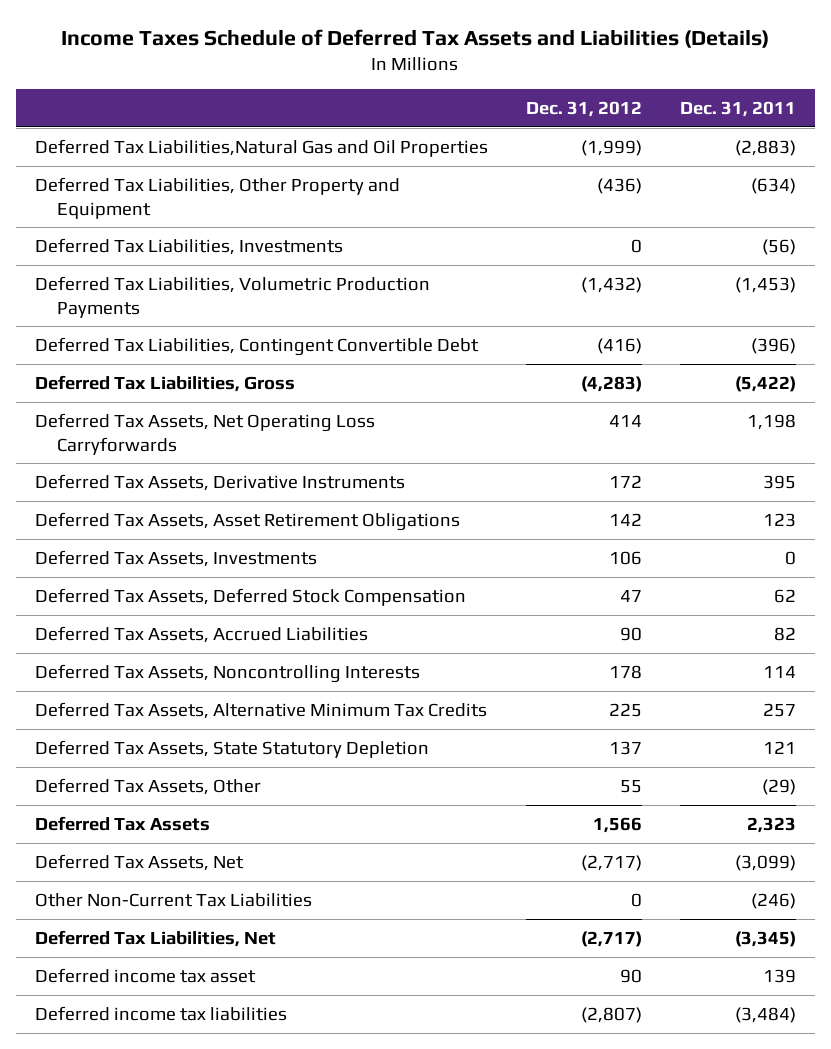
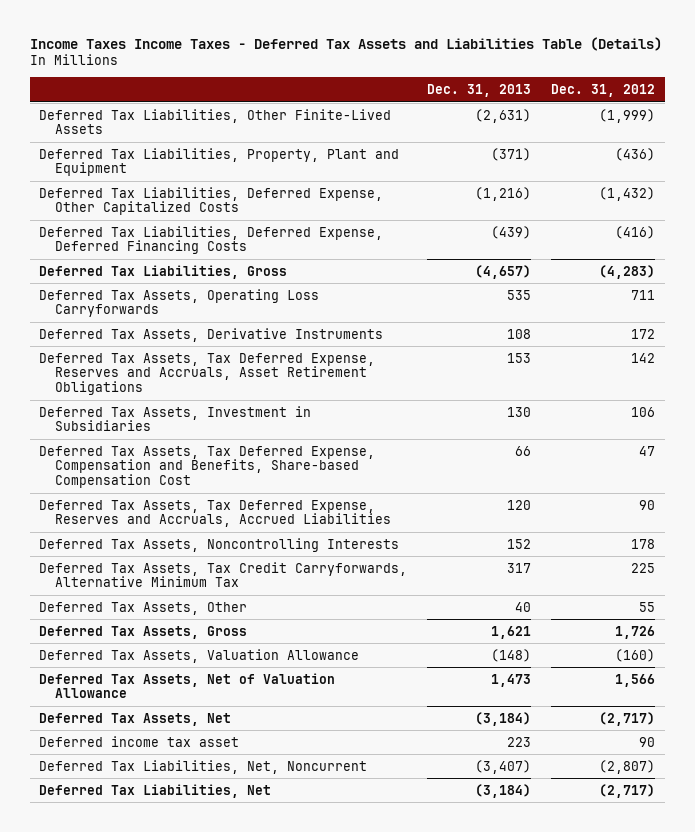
[61,28,770,48] Income Taxes Schedule of Deferred Tax Assets and Liabilities (Details) -> [29,36,662,51] Income Taxes Income Taxes - Deferred Tax Assets and Liabilities Table (Details)
[679,100,796,117] Dec. 31, 2011 -> none
none -> [427,84,532,98] Dec. 31, 2013
[35,238,344,256] Deferred Tax Liabilities, Investments -> none
[35,139,489,158] Deferred Tax Liabilities,Natural Gas and Oil Properties -> [39,108,392,135] Deferred Tax Liabilities, Other Finite-Lived Assets
[35,177,401,219] Deferred Tax Liabilities, Other Property and Equipment -> [39,147,400,177] Deferred Tax Liabilities, Property, Plant and Equipment
[35,276,431,318] Deferred Tax Liabilities, Volumetric Production Payments -> [39,186,384,216] Deferred Tax Liabilities, Deferred Expense, Other Capitalized Costs
[35,337,480,357] Deferred Tax Liabilities, Contingent Convertible Debt -> [39,225,384,255] Deferred Tax Liabilities, Deferred Expense, Deferred Financing Costs
[35,413,376,455] Deferred Tax Assets, Net Operating Loss Carryforwards -> [39,288,320,318] Deferred Tax Assets, Operating Loss Carryforwards
[608,415,642,428] 414 -> [631,289,656,300] 711
[35,512,461,532] Deferred Tax Assets, Asset Retirement Obligations -> [39,352,376,396] Deferred Tax Assets, Tax Deferred Expense, Reserves and Accruals, Asset Retirement Obligations
[35,550,318,568] Deferred Tax Assets, Investments -> [39,405,312,432] Deferred Tax Assets, Investment in Subsidiaries
[35,588,467,607] Deferred Tax Assets, Deferred Stock Compensation -> [39,445,376,489] Deferred Tax Assets, Tax Deferred Expense, Compensation and Benefits, Share-based Compensation Cost
[35,626,369,644] Deferred Tax Assets, Accrued Liabilities -> [39,499,391,528] Deferred Tax Assets, Tax Deferred Expense, Reserves and Accruals, Accrued Liabilities
[35,740,430,759] Deferred Tax Assets, State Statutory Depletion -> none
[35,702,488,720] Deferred Tax Assets, Alternative Minimum Tax Credits -> [39,561,408,588] Deferred Tax Assets, Tax Credit Carryforwards, Alternative Minimum Tax
[35,816,211,832] Deferred Tax Assets -> [39,625,248,639] Deferred Tax Assets, Gross
[592,817,642,834] 1,566 -> [615,625,656,639] 1,726
none -> [39,648,360,663] Deferred Tax Assets, Valuation Allowance
none -> [39,672,336,699] Deferred Tax Assets, Net of Valuation Allowance
[35,893,313,908] Other Non-Current Tax Liabilities -> none
[35,1006,288,1022] Deferred income tax liabilities -> [39,759,368,774] Deferred Tax Liabilities, Net, Noncurrent
[35,930,277,948] Deferred Tax Liabilities, Net -> [39,783,272,798] Deferred Tax Liabilities, Net

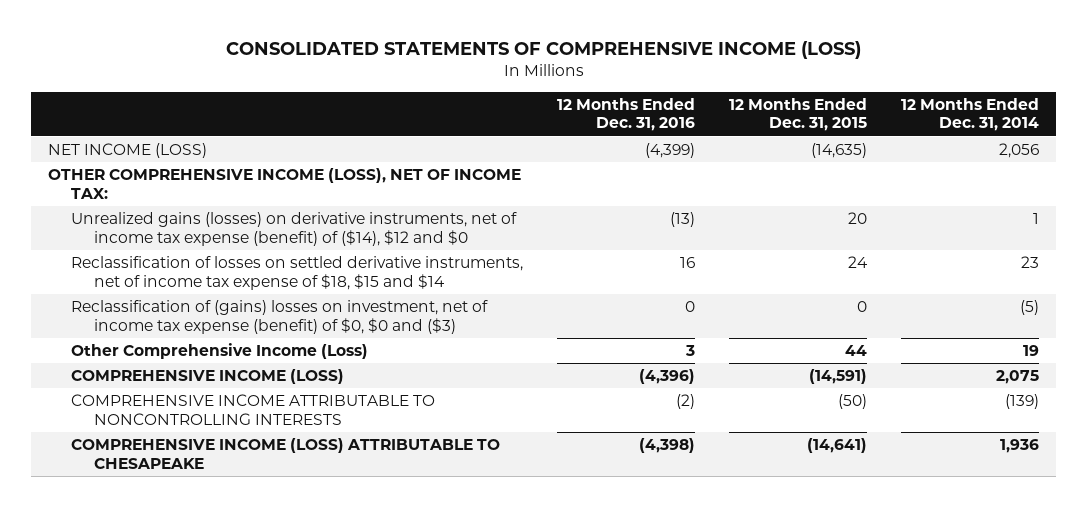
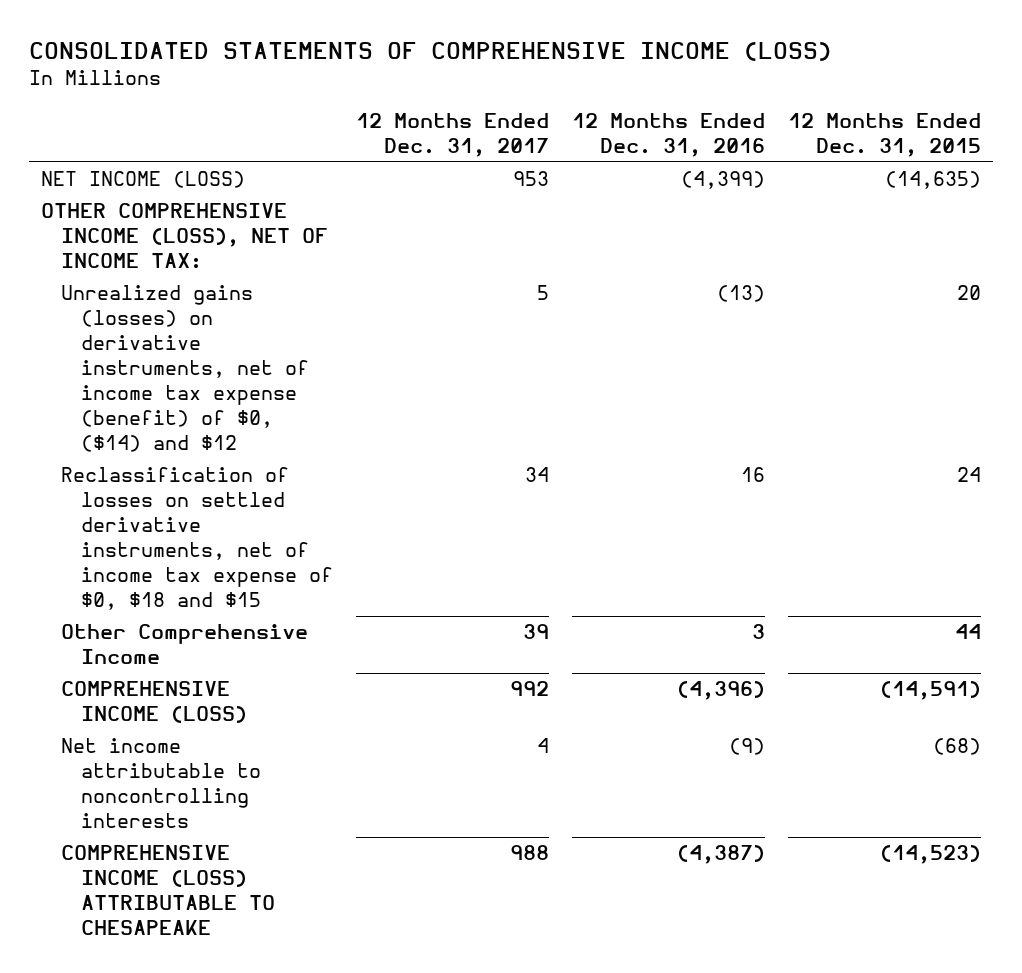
[901,97,1040,132] 12 Months Ended Dec. 31, 2014 -> none
none -> [355,113,549,158] 12 Months Ended Dec. 31, 2017
[71,299,489,334] Reclassification of (gains) losses on investment, net of income tax expense (benefit) of $0, $0 and ($3) -> none
[71,211,518,246] Unrealized gains (losses) on derivative instruments, net of income tax expense (benefit) of ($14), $12 and $0 -> [60,285,309,453] Unrealized gains (losses) on derivative instruments, net of income tax expense (benefit) of $0, ($14) and $12
[71,255,524,290] Reclassification of losses on settled derivative instruments, net of income tax expense of $18, $15 and $14 -> [60,467,333,611] Reclassification of losses on settled derivative instruments, net of income tax expense of $0, $18 and $15
[71,342,369,359] Other Comprehensive Income (Loss) -> [60,624,308,665] Other Comprehensive Income
[71,393,436,425] COMPREHENSIVE INCOME ATTRIBUTABLE TO NONCONTROLLING INTERESTS -> [60,738,261,829] Net income attributable to noncontrolling interests
[676,393,696,409] (2) -> [728,738,765,756] (9)
[838,393,868,409] (50) -> [933,738,982,756] (68)
[639,437,696,453] (4,398) -> [676,845,765,865] (4,387)
[807,437,868,453] (14,641) -> [880,845,982,865] (14,523)

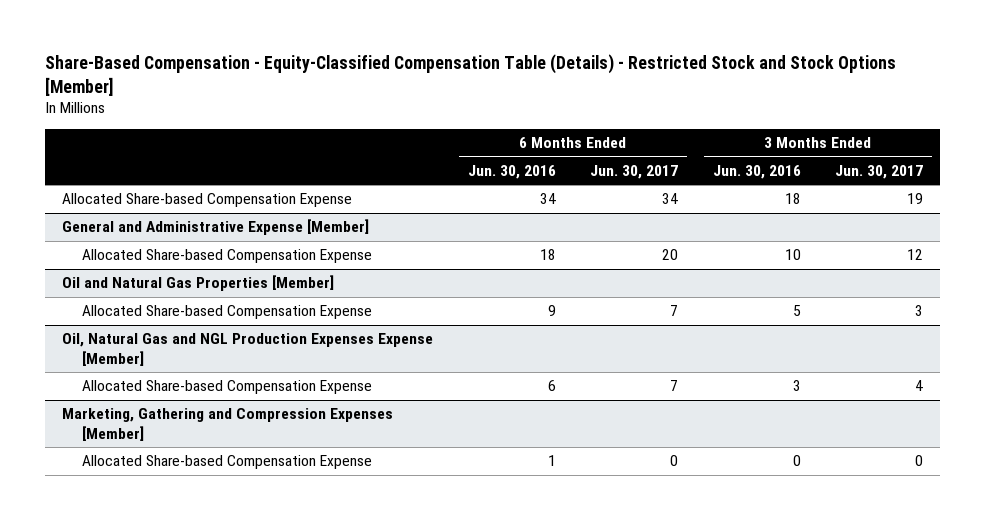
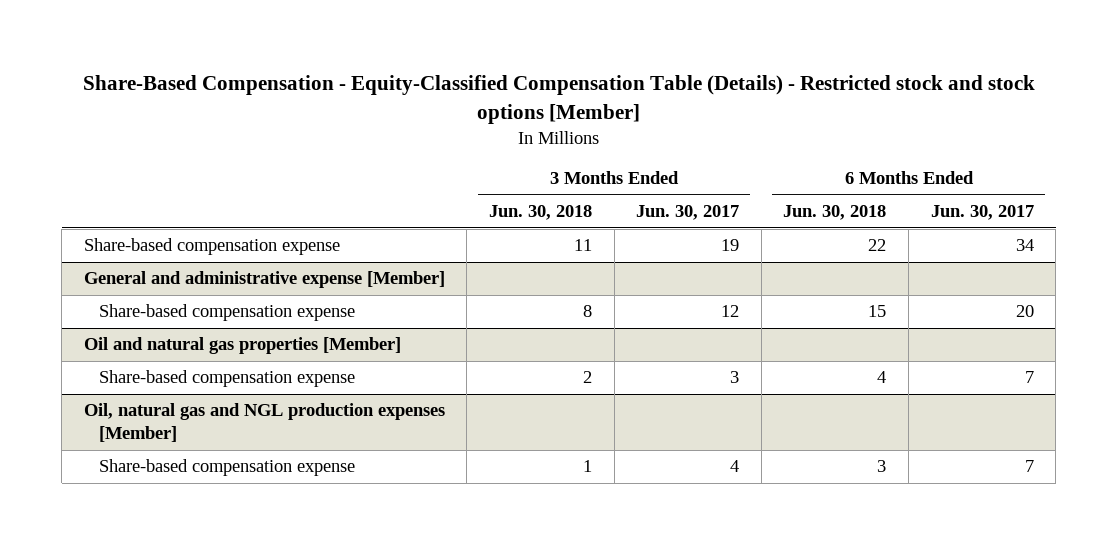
[44,53,896,96] Share-Based Compensation - Equity-Classified Compensation Table (Details) - Restricted Stock and Stock Options [Member] -> [82,75,1035,124] Share-Based Compensation - Equity-Classified Compensation Table (Details) - Restricted stock and stock options [Member]
[467,164,556,179] Jun. 30, 2016 -> none
[712,164,801,179] Jun. 30, 2016 -> none
none -> [488,205,592,221] Jun. 30, 2018
none -> [783,205,887,221] Jun. 30, 2018
[62,408,394,442] Marketing, Gathering and Compression Expenses [Member] -> none
[81,455,372,470] Allocated Share-based Compensation Expense -> none
[62,193,353,208] Allocated Share-based Compensation Expense -> [83,238,340,256] Share-based compensation expense
[62,219,370,236] General and Administrative Expense [Member] -> [83,271,445,289] General and administrative expense [Member]
[81,249,372,264] Allocated Share-based Compensation Expense -> [99,304,356,322] Share-based compensation expense
[62,275,335,292] Oil and Natural Gas Properties [Member] -> [83,337,401,355] Oil and natural gas properties [Member]
[81,305,372,320] Allocated Share-based Compensation Expense -> [99,370,356,388] Share-based compensation expense
[62,333,434,367] Oil, Natural Gas and NGL Production Expenses Expense [Member] -> [83,403,445,443] Oil, natural gas and NGL production expenses [Member]
[81,380,372,395] Allocated Share-based Compensation Expense -> [99,459,356,477] Share-based compensation expense

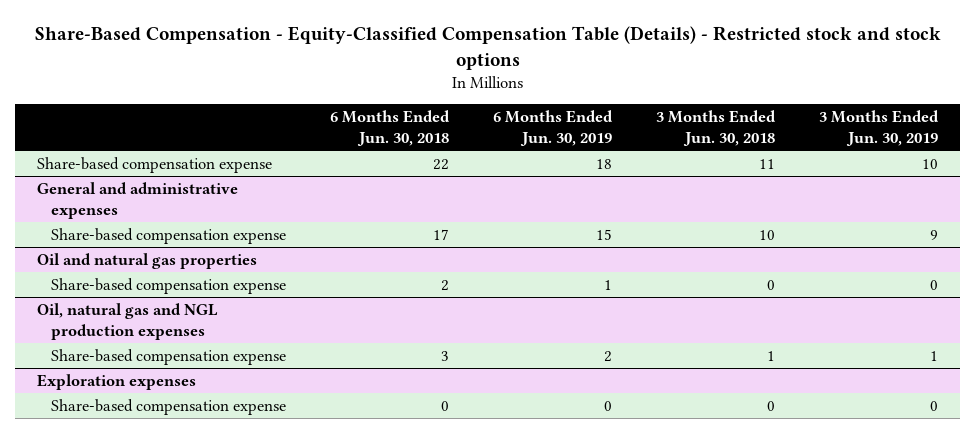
[82,75,1035,124] Share-Based Compensation - Equity-Classified Compensation Table (Details) - Restricted stock and stock options [Member] -> [34,26,941,70] Share-Based Compensation - Equity-Classified Compensation Table (Details) - Restricted stock and stock options
[636,205,740,221] Jun. 30, 2017 -> none
[930,205,1034,221] Jun. 30, 2017 -> none
none -> [493,109,614,146] 6 Months Ended Jun. 30, 2019
none -> [819,109,940,146] 3 Months Ended Jun. 30, 2019
[83,271,445,289] General and administrative expense [Member] -> [36,182,238,220] General and administrative expenses
[582,305,592,318] 8 -> [759,230,776,241] 10
[868,305,887,318] 15 -> [433,229,450,241] 17
[83,337,401,355] Oil and natural gas properties [Member] -> [36,253,257,270] Oil and natural gas properties
[582,371,592,384] 2 -> [767,280,776,291] 0
[877,371,887,384] 4 -> [441,280,450,292] 2
[83,403,445,443] Oil, natural gas and NGL production expenses [Member] -> [36,303,218,341] Oil, natural gas and NGL production expenses
none -> [36,374,196,391] Exploration expenses
none -> [51,399,287,416] Share-based compensation expense

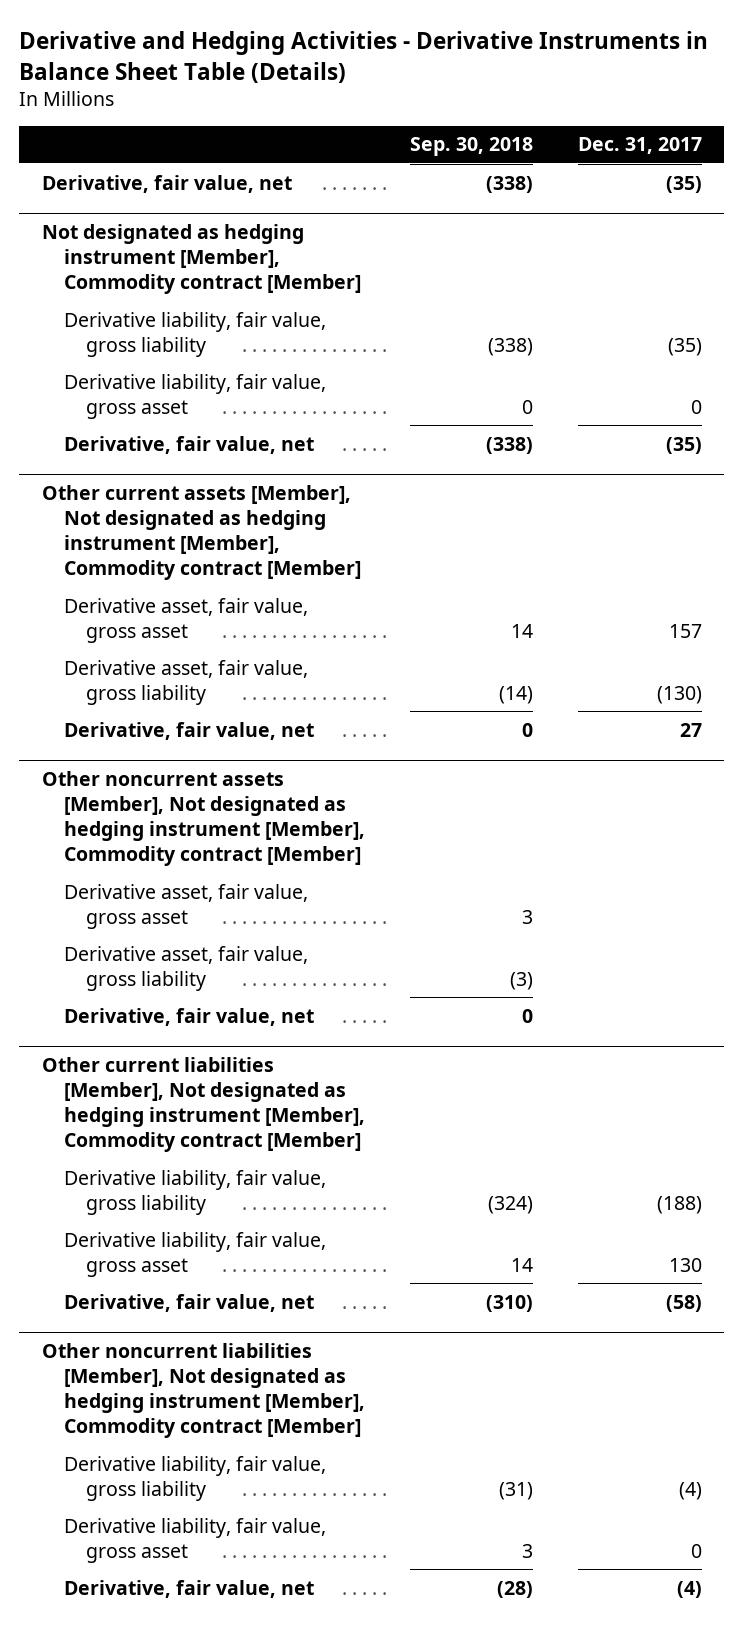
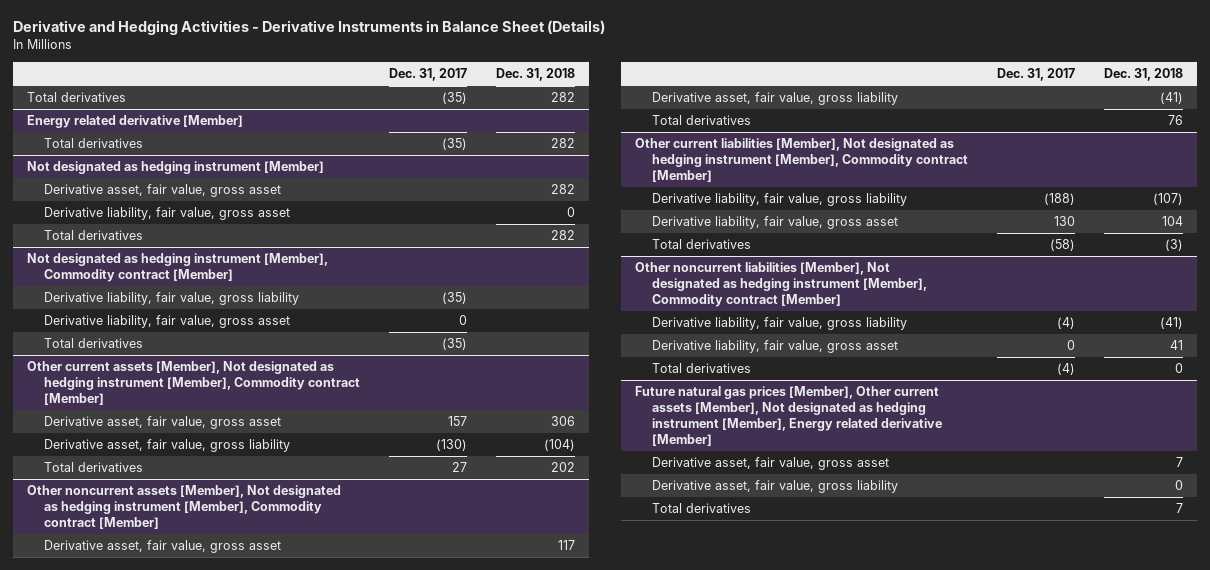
[19,31,709,83] Derivative and Hedging Activities - Derivative Instruments in Balance Sheet Table (Details) -> [12,20,605,36] Derivative and Hedging Activities - Derivative Instruments in Balance Sheet (Details)
[409,137,533,157] Sep. 30, 2018 -> none
none -> [495,68,575,82] Dec. 31, 2018
[41,174,292,193] Derivative, fair value, net -> [27,92,127,103] Total derivatives
none -> [27,115,244,129] Energy related derivative [Member]
none -> [43,138,143,149] Total derivatives
none -> [27,161,325,175] Not designated as hedging instrument [Member]
none -> [43,184,281,198] Derivative asset, fair value, gross asset
none -> [43,207,290,221] Derivative liability, fair value, gross asset
none -> [43,230,143,241] Total derivatives
[63,435,314,454] Derivative, fair value, net -> [43,338,143,349] Total derivatives
[63,721,314,740] Derivative, fair value, net -> [43,462,143,473] Total derivatives
[63,1007,314,1026] Derivative, fair value, net -> [652,115,752,126] Total derivatives
[63,1293,314,1312] Derivative, fair value, net -> [652,239,752,250] Total derivatives
[63,1579,314,1598] Derivative, fair value, net -> [652,363,752,374] Total derivatives
none -> [635,386,943,447] Future natural gas prices [Member], Other current assets [Member], Not designated as hedging instrument [Member], Energy related derivative [Member]
none -> [652,457,890,471] Derivative asset, fair value, gross asset
none -> [652,480,899,494] Derivative asset, fair value, gross liability
none -> [652,503,752,514] Total derivatives

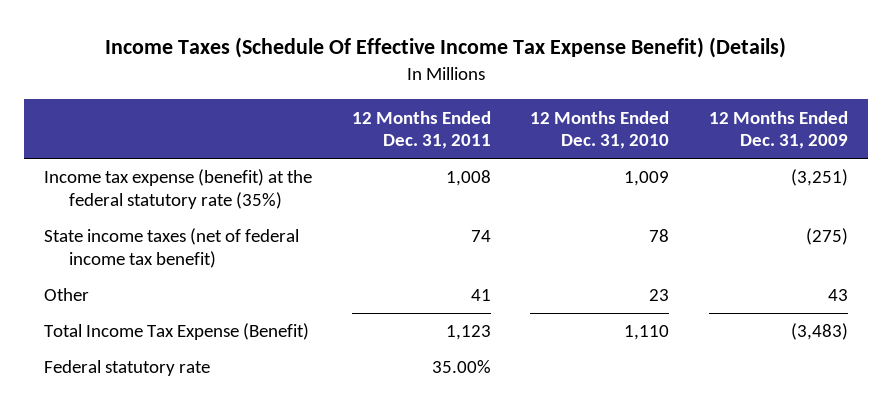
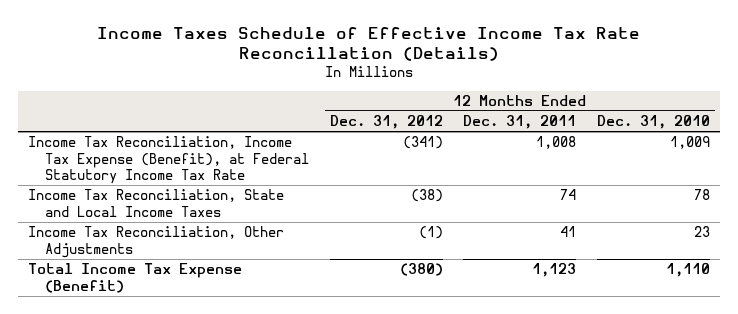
[105,37,787,59] Income Taxes (Schedule Of Effective Income Tax Expense Benefit) (Details) -> [97,26,641,62] Income Taxes Schedule of Effective Income Tax Rate Reconcillation (Details)
[709,110,849,150] 12 Months Ended Dec. 31, 2009 -> none
none -> [329,115,443,130] Dec. 31, 2012
[44,169,313,209] Income tax expense (benefit) at the federal statutory rate (35%) -> [28,136,310,185] Income Tax Reconciliation, Income Tax Expense (Benefit), at Federal Statutory Income Tax Rate
[44,228,300,268] State income taxes (net of federal income tax benefit) -> [28,189,285,217] Income Tax Reconciliation, State and Local Income Taxes
[44,288,90,302] Other -> [28,226,285,258] Income Tax Reconciliation, Other Adjustments
[44,360,211,377] Federal statutory rate -> none

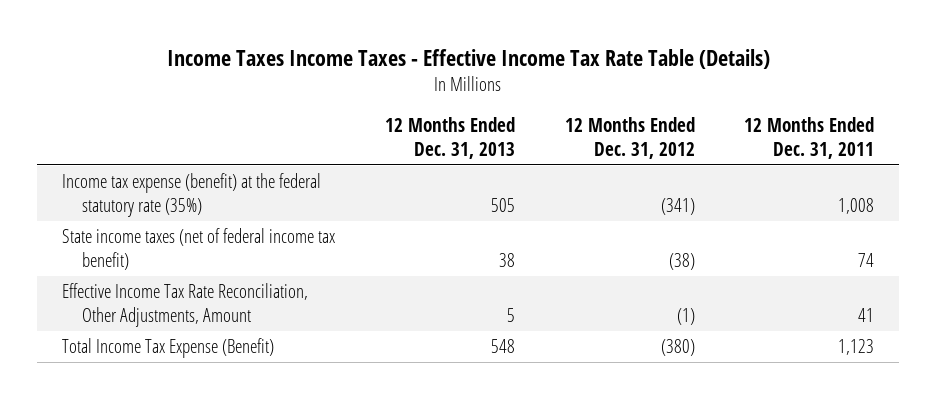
[97,26,641,62] Income Taxes Schedule of Effective Income Tax Rate Reconcillation (Details) -> [167,49,771,70] Income Taxes Income Taxes - Effective Income Tax Rate Table (Details)
[596,115,710,130] Dec. 31, 2010 -> none
none -> [385,117,516,159] 12 Months Ended Dec. 31, 2013
[28,136,310,185] Income Tax Reconciliation, Income Tax Expense (Benefit), at Federal Statutory Income Tax Rate -> [62,173,322,217] Income tax expense (benefit) at the federal statutory rate (35%)
[28,189,285,217] Income Tax Reconciliation, State and Local Income Taxes -> [62,228,336,270] State income taxes (net of federal income tax benefit)
[28,226,285,258] Income Tax Reconciliation, Other Adjustments -> [62,283,309,327] Effective Income Tax Rate Reconciliation, Other Adjustments, Amount

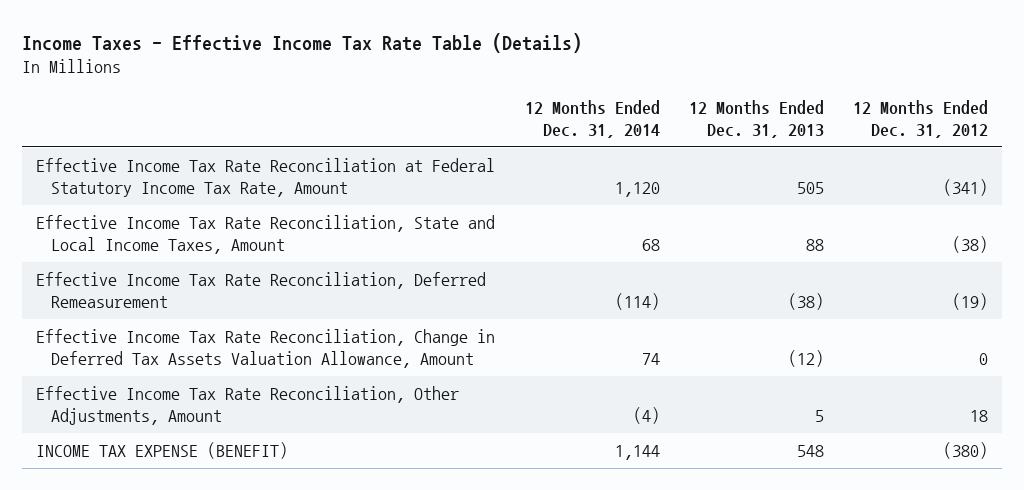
[167,49,771,70] Income Taxes Income Taxes - Effective Income Tax Rate Table (Details) -> [21,32,582,53] Income Taxes - Effective Income Tax Rate Table (Details)
[744,117,875,159] 12 Months Ended Dec. 31, 2011 -> none
none -> [524,100,660,138] 12 Months Ended Dec. 31, 2014
[62,173,322,217] Income tax expense (benefit) at the federal statutory rate (35%) -> [36,158,496,197] Effective Income Tax Rate Reconciliation at Federal Statutory Income Tax Rate, Amount
[62,228,336,270] State income taxes (net of federal income tax benefit) -> [36,215,496,254] Effective Income Tax Rate Reconciliation, State and Local Income Taxes, Amount
[499,252,516,267] 38 -> [805,238,824,251] 88
none -> [36,272,487,308] Effective Income Tax Rate Reconciliation, Deferred Remeasurement
none -> [36,329,496,368] Effective Income Tax Rate Reconciliation, Change in Deferred Tax Assets Valuation Allowance, Amount
[676,307,695,325] (1) -> [969,409,988,422] 18
[62,338,275,359] Total Income Tax Expense (Benefit) -> [36,442,289,460] INCOME TAX EXPENSE (BENEFIT)

